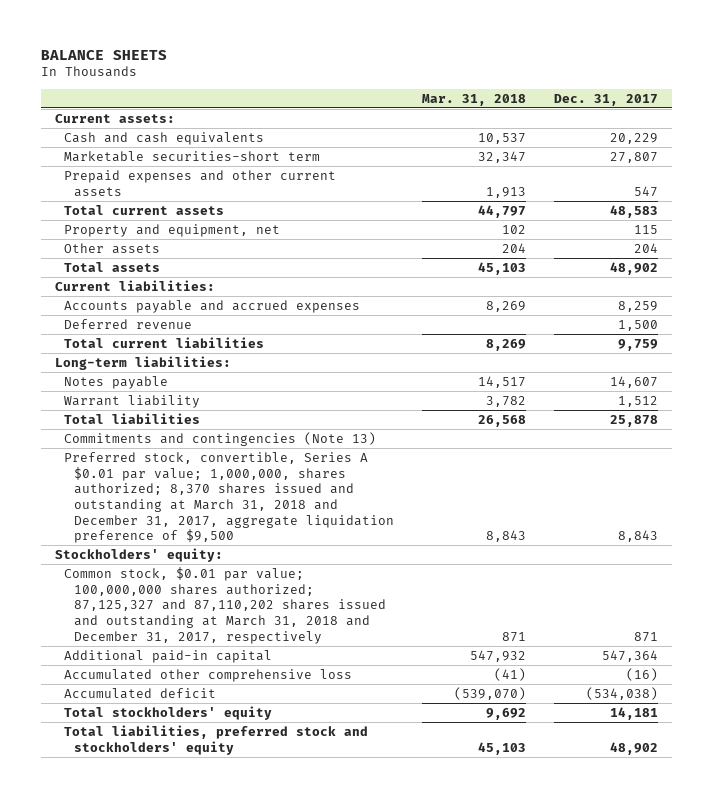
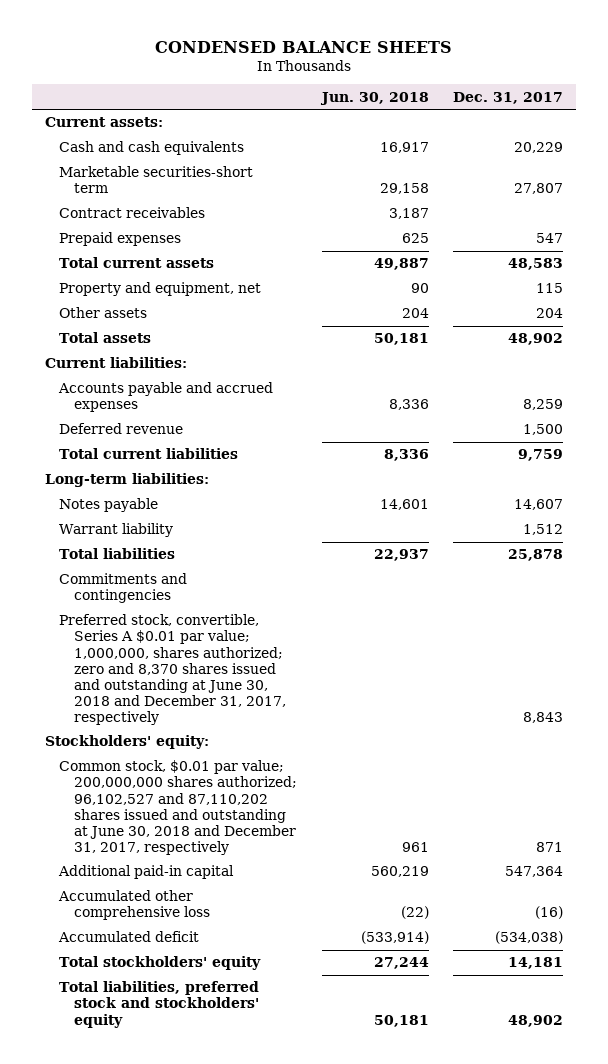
[40,49,167,60] BALANCE SHEETS -> [154,40,452,53] CONDENSED BALANCE SHEETS
[421,93,526,106] Mar. 31, 2018 -> none
none -> [319,91,429,105] Jun. 30, 2018
none -> [59,207,206,219] Contract receivables
[64,169,337,197] Prepaid expenses and other current assets -> [59,232,182,247] Prepaid expenses
[64,431,377,446] Commitments and contingencies (Note 13) -> [59,573,188,604] Commitments and contingencies
[64,451,394,544] Preferred stock, convertible, Series A $0.01 par value; 1,000,000, shares authorized; 8,370 shares issued and outstanding at March 31, 2018 and December 31, 2017, aggregate liquidation preference of $9,500 -> [59,614,286,725] Preferred stock, convertible, Series A $0.01 par value; 1,000,000, shares authorized; zero and 8,370 shares issued and outstanding at June 30, 2018 and December 31, 2017, respectively
[64,566,386,644] Common stock, $0.01 par value; 100,000,000 shares authorized; 87,125,327 and 87,110,202 shares issued and outstanding at March 31, 2018 and December 31, 2017, respectively -> [59,760,297,855] Common stock, $0.01 par value; 200,000,000 shares authorized; 96,102,527 and 87,110,202 shares issued and outstanding at June 30, 2018 and December 31, 2017, respectively

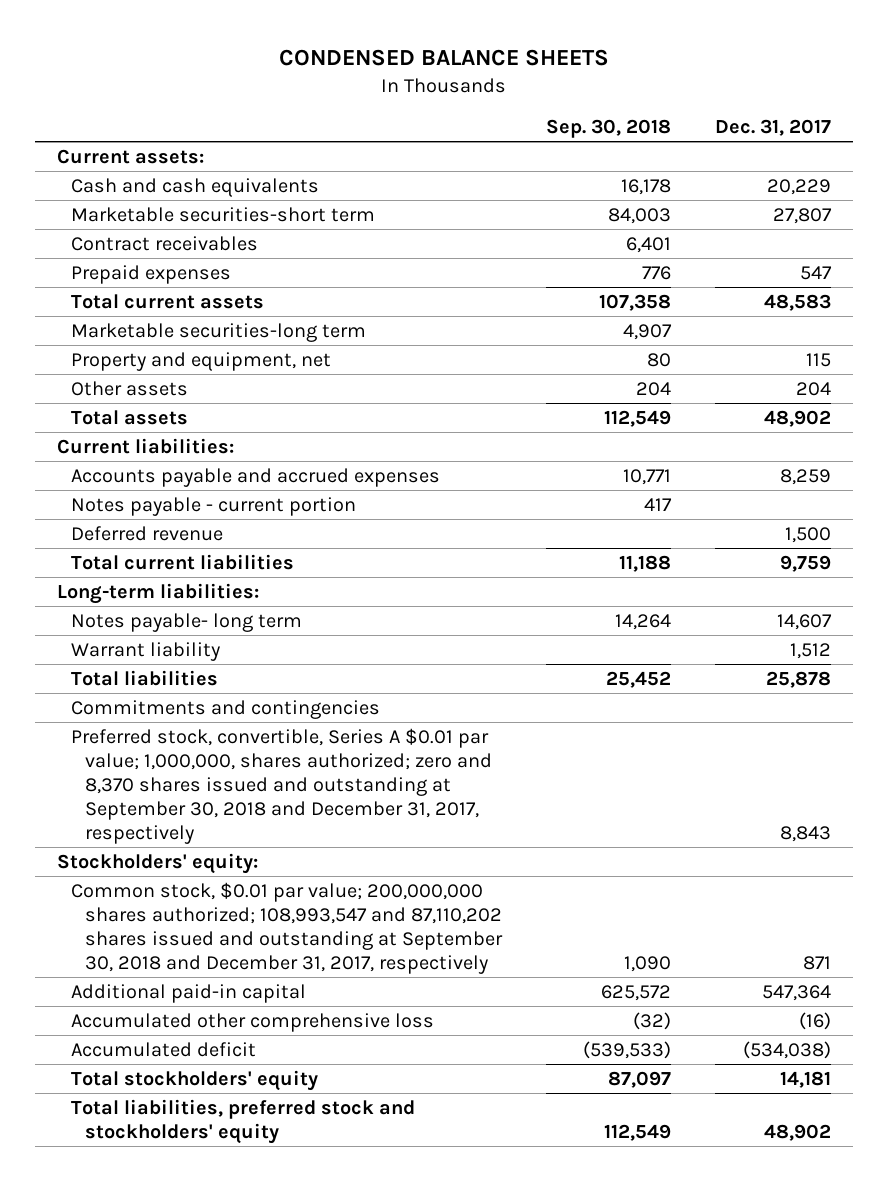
[319,91,429,105] Jun. 30, 2018 -> none
none -> [545,119,671,139] Sep. 30, 2018
none -> [70,322,366,342] Marketable securities-long term
none -> [70,496,356,516] Notes payable - current portion
[59,498,159,513] Notes payable -> [70,612,302,632] Notes payable- long term
[59,614,286,725] Preferred stock, convertible, Series A $0.01 par value; 1,000,000, shares authorized; zero and 8,370 shares issued and outstanding at June 30, 2018 and December 31, 2017, respectively -> [70,727,492,845] Preferred stock, convertible, Series A $0.01 par value; 1,000,000, shares authorized; zero and 8,370 shares issued and outstanding at September 30, 2018 and December 31, 2017, respectively
[59,760,297,855] Common stock, $0.01 par value; 200,000,000 shares authorized; 96,102,527 and 87,110,202 shares issued and outstanding at June 30, 2018 and December 31, 2017, respectively -> [70,881,503,975] Common stock, $0.01 par value; 200,000,000 shares authorized; 108,993,547 and 87,110,202 shares issued and outstanding at September 30, 2018 and December 31, 2017, respectively

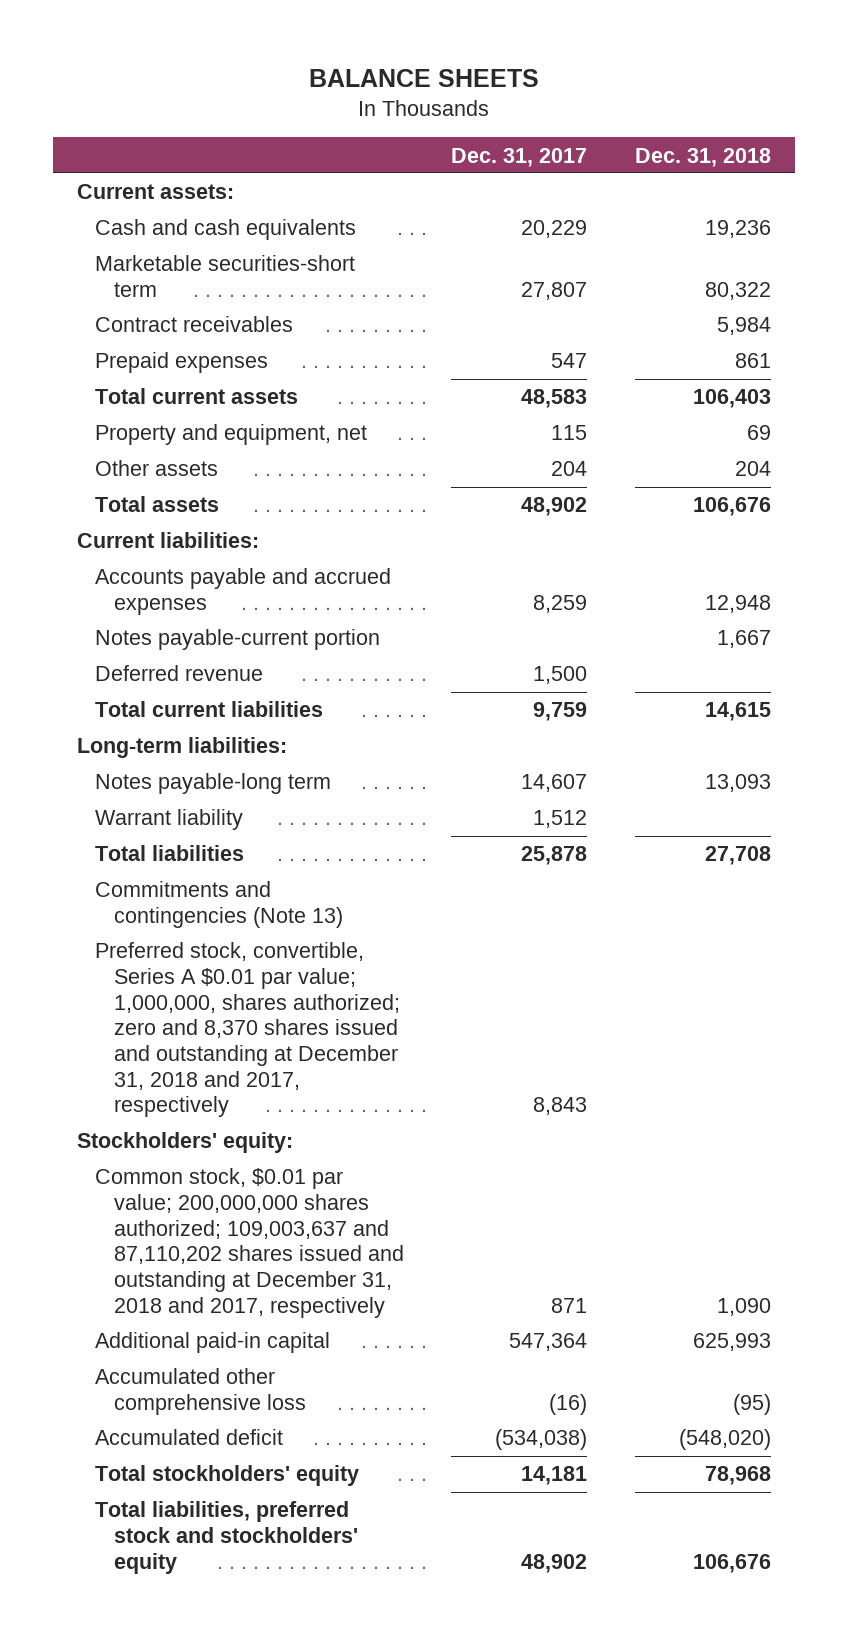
[278,49,609,67] CONDENSED BALANCE SHEETS -> [309,68,540,87] BALANCE SHEETS
[545,119,671,139] Sep. 30, 2018 -> none
none -> [635,147,772,167] Dec. 31, 2018
[70,322,366,342] Marketable securities-long term -> none
[70,496,356,516] Notes payable - current portion -> [95,629,381,651] Notes payable-current portion
[70,612,302,632] Notes payable- long term -> [95,773,332,795] Notes payable-long term
[70,699,380,719] Commitments and contingencies -> [95,881,343,928] Commitments and contingencies (Note 13)
[70,727,492,845] Preferred stock, convertible, Series A $0.01 par value; 1,000,000, shares authorized; zero and 8,370 shares issued and outstanding at September 30, 2018 and December 31, 2017, respectively -> [95,942,400,1118] Preferred stock, convertible, Series A $0.01 par value; 1,000,000, shares authorized; zero and 8,370 shares issued and outstanding at December 31, 2018 and 2017, respectively
[70,881,503,975] Common stock, $0.01 par value; 200,000,000 shares authorized; 108,993,547 and 87,110,202 shares issued and outstanding at September 30, 2018 and December 31, 2017, respectively -> [95,1168,404,1318] Common stock, $0.01 par value; 200,000,000 shares authorized; 109,003,637 and 87,110,202 shares issued and outstanding at December 31, 2018 and 2017, respectively

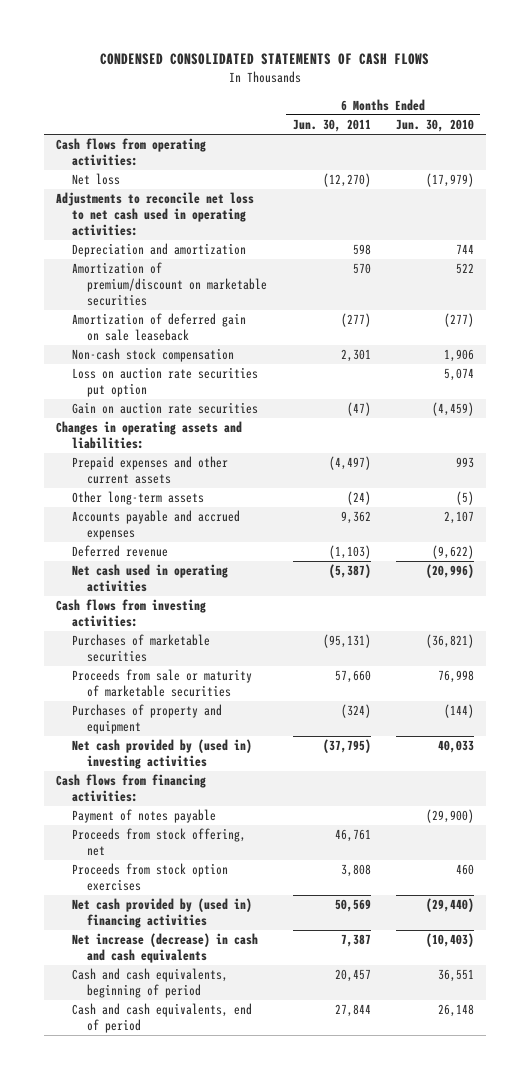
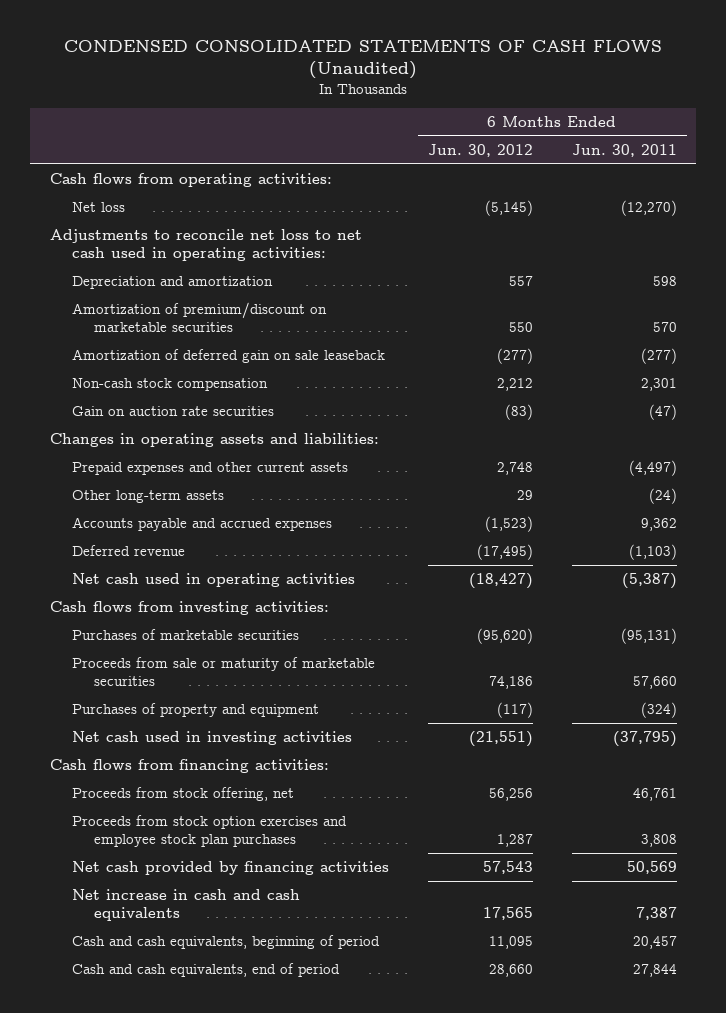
[100,53,430,66] CONDENSED CONSOLIDATED STATEMENTS OF CASH FLOWS -> [64,40,663,80] CONDENSED CONSOLIDATED STATEMENTS OF CASH FLOWS (Unaudited)
[395,119,474,133] Jun. 30, 2010 -> none
none -> [427,143,533,157] Jun. 30, 2012
[71,367,258,398] Loss on auction rate securities put option -> none
[71,739,252,770] Net cash provided by (used in) investing activities -> [71,730,352,745] Net cash used in investing activities
[71,809,216,824] Payment of notes payable -> none
[71,863,228,892] Proceeds from stock option exercises -> [71,814,347,848] Proceeds from stock option exercises and employee stock plan purchases
[71,898,252,929] Net cash provided by (used in) financing activities -> [71,860,389,875] Net cash provided by financing activities
[71,933,258,964] Net increase (decrease) in cash and cash equivalents -> [71,888,300,922] Net increase in cash and cash equivalents

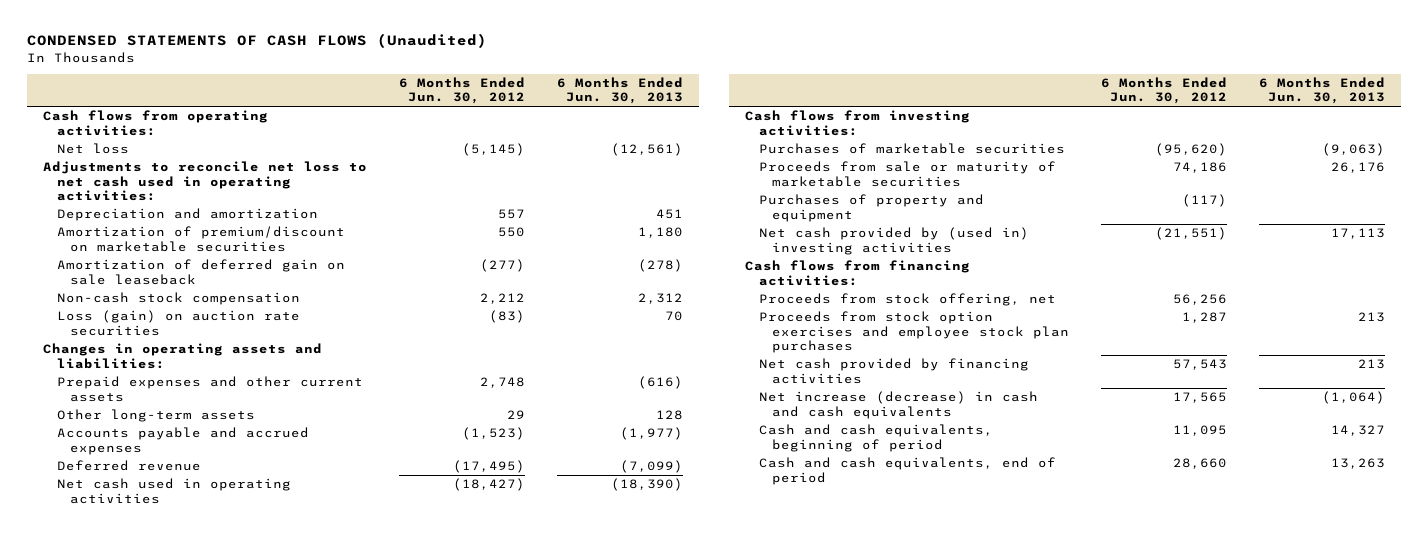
[64,40,663,80] CONDENSED CONSOLIDATED STATEMENTS OF CASH FLOWS (Unaudited) -> [26,33,487,49] CONDENSED STATEMENTS OF CASH FLOWS (Unaudited)
[571,143,677,157] Jun. 30, 2011 -> none
none -> [557,76,684,105] 6 Months Ended Jun. 30, 2013
[71,405,274,416] Gain on auction rate securities -> [56,310,300,336] Loss (gain) on auction rate securities
[71,730,352,745] Net cash used in investing activities -> [758,227,1029,255] Net cash provided by (used in) investing activities
[71,888,300,922] Net increase in cash and cash equivalents -> [758,391,1038,419] Net increase (decrease) in cash and cash equivalents

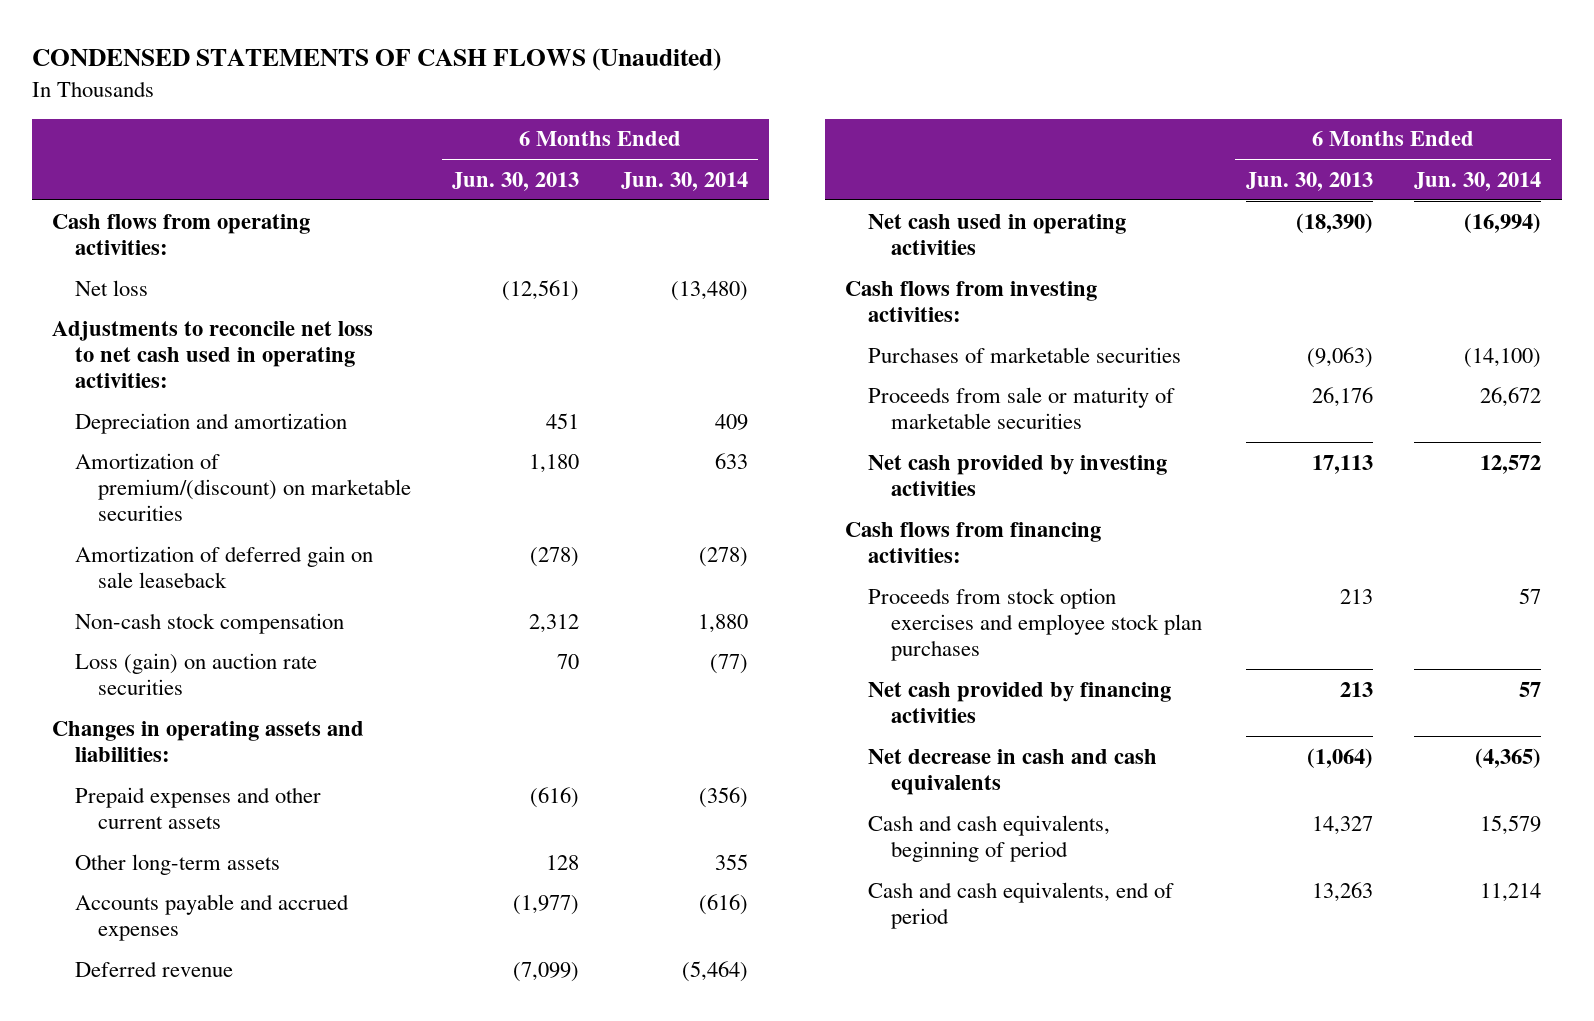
[399,76,526,105] 6 Months Ended Jun. 30, 2012 -> none
none -> [621,171,749,191] Jun. 30, 2014
[56,226,345,252] Amortization of premium/discount on marketable securities -> [75,452,411,522] Amortization of premium/(discount) on marketable securities
[758,194,984,222] Purchases of property and equipment -> none
[758,227,1029,255] Net cash provided by (used in) investing activities -> [868,454,1168,496] Net cash provided by investing activities
[758,293,1056,307] Proceeds from stock offering, net -> none
[758,391,1038,419] Net increase (decrease) in cash and cash equivalents -> [868,748,1158,795] Net decrease in cash and cash equivalents

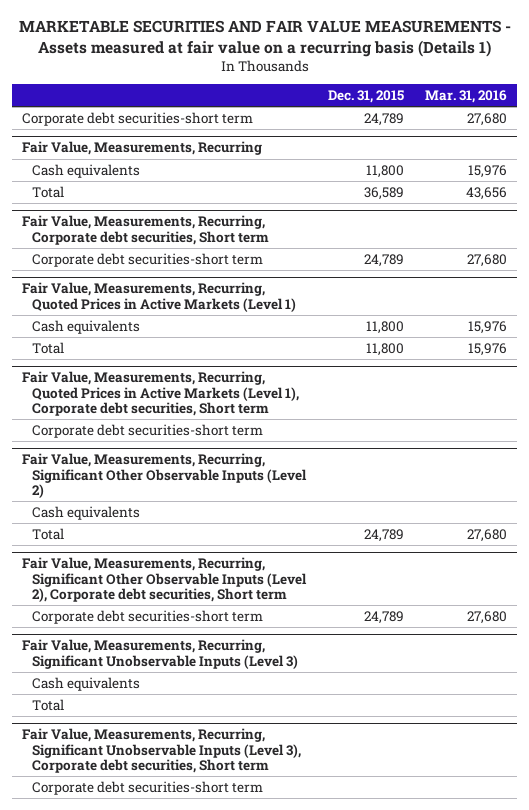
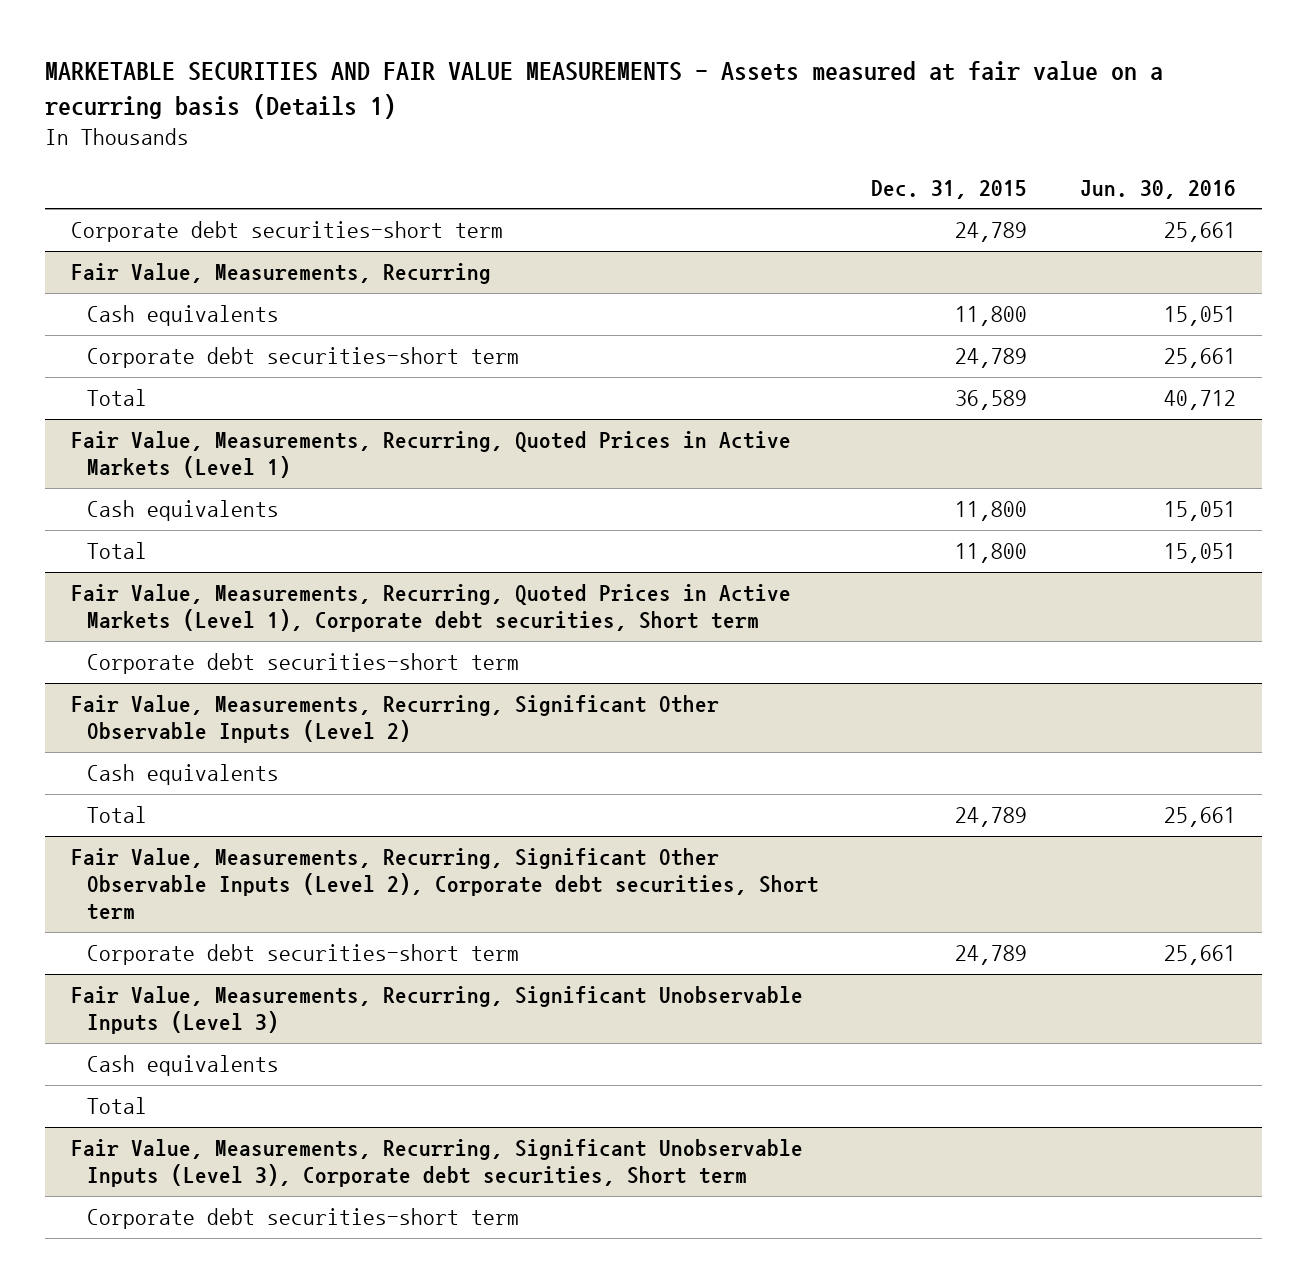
[424,90,507,104] Mar. 31, 2016 -> none
none -> [1079,179,1236,199] Jun. 30, 2016
[22,215,270,245] Fair Value, Measurements, Recurring, Corporate debt securities, Short term -> none
[32,185,65,198] Total -> [86,388,147,406] Total

